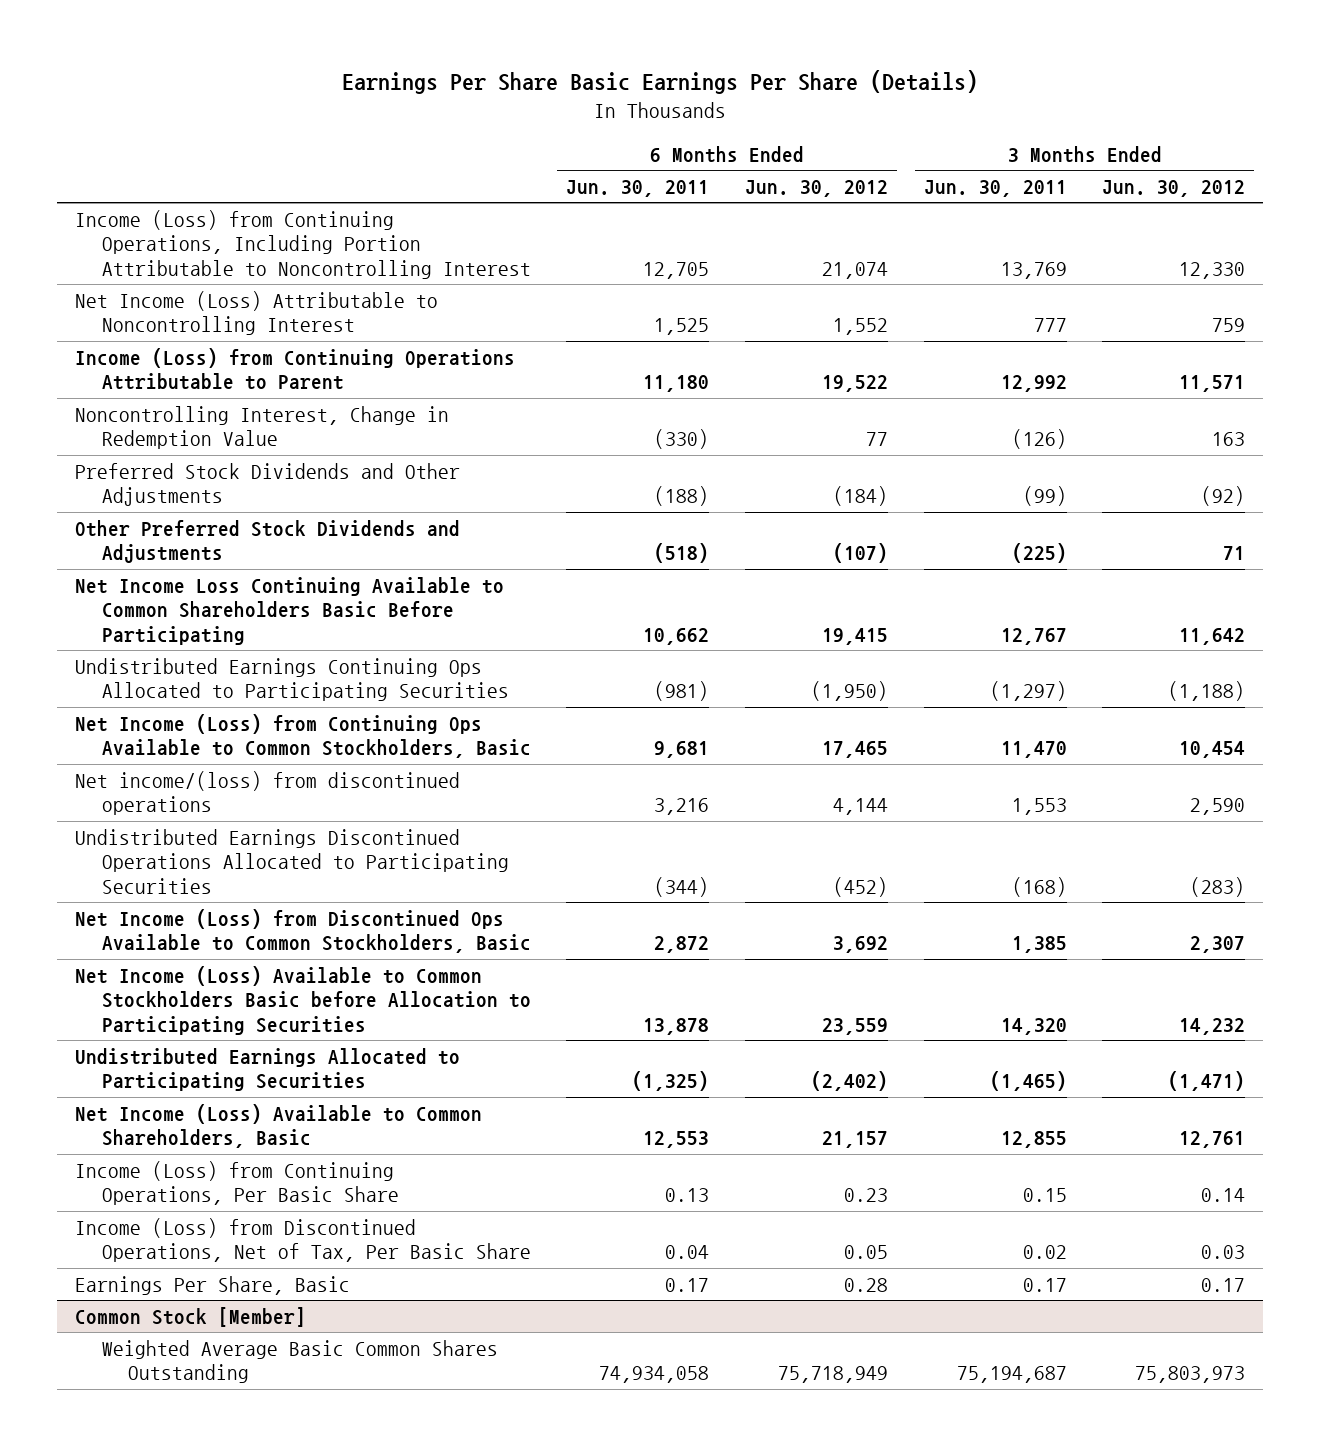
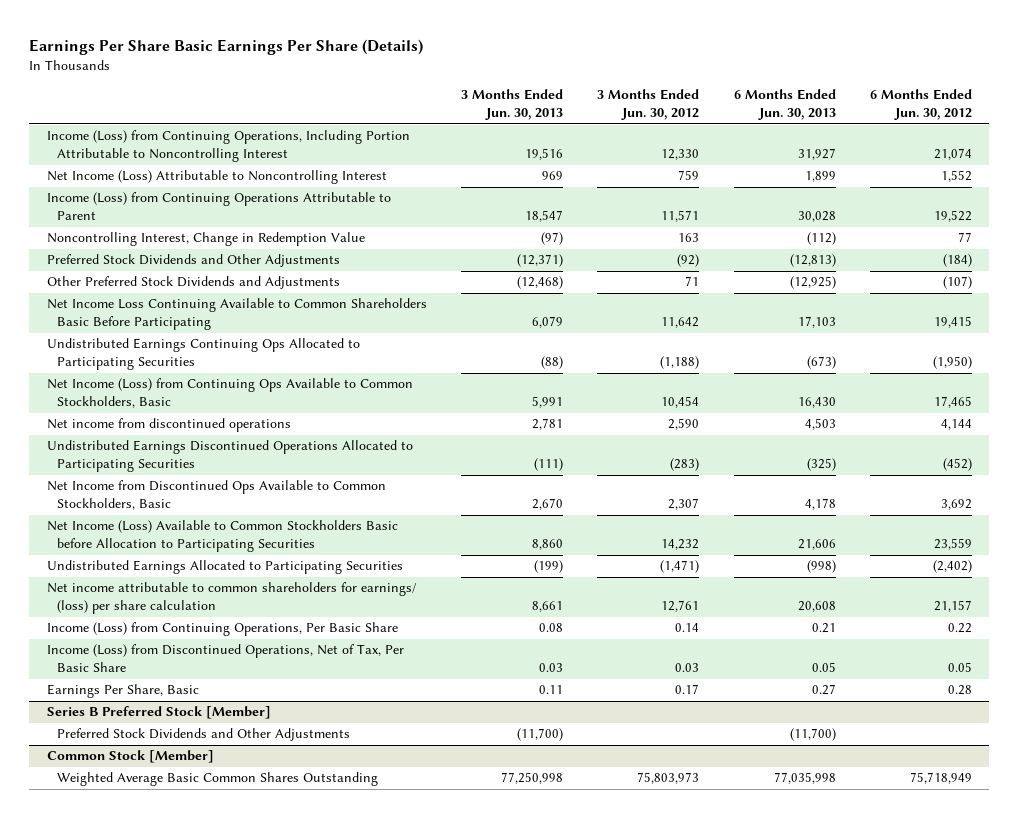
[566,179,710,197] Jun. 30, 2011 -> none
[923,179,1067,197] Jun. 30, 2011 -> none
none -> [460,89,563,121] 3 Months Ended Jun. 30, 2013
none -> [733,89,836,121] 6 Months Ended Jun. 30, 2013
[75,770,461,816] Net income/(loss) from discontinued operations -> [46,418,291,433] Net income from discontinued operations
[75,908,531,954] Net Income (Loss) from Discontinued Ops Available to Common Stockholders, Basic -> [46,480,386,511] Net Income from Discontinued Ops Available to Common Stockholders, Basic
[75,1103,483,1149] Net Income (Loss) Available to Common Shareholders, Basic -> [46,582,417,615] Net income attributable to common shareholders for earnings/ (loss) per share calculation
[844,1188,889,1203] 0.23 -> [948,623,973,634] 0.22
none -> [46,706,271,720] Series B Preferred Stock [Member]
none -> [56,728,350,742] Preferred Stock Dividends and Other Adjustments

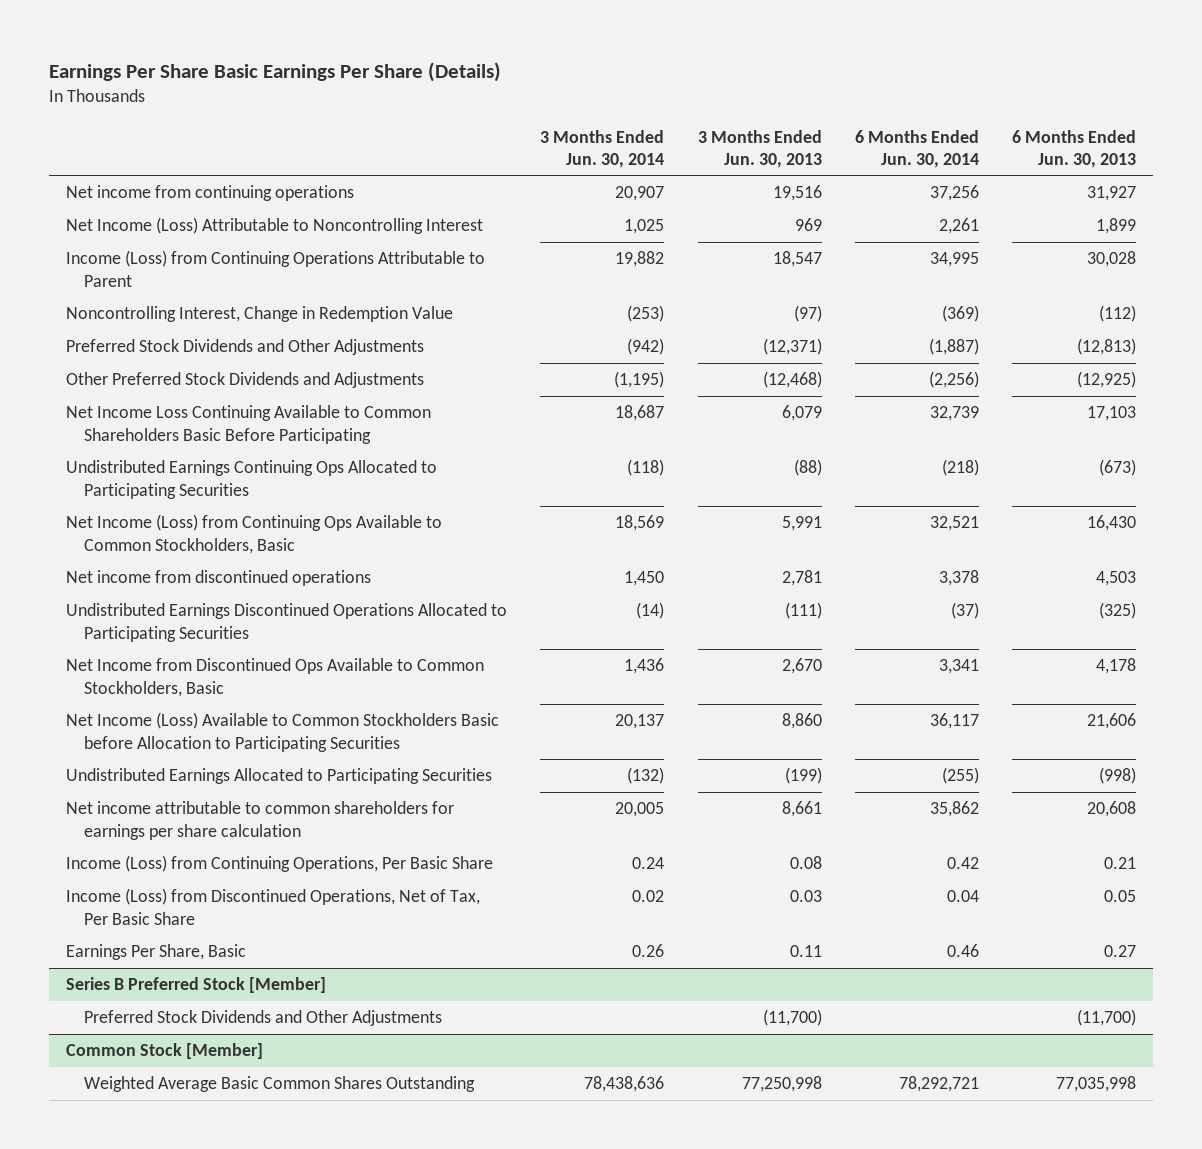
[597,89,700,121] 3 Months Ended Jun. 30, 2012 -> none
[870,89,973,121] 6 Months Ended Jun. 30, 2012 -> none
none -> [540,129,665,168] 3 Months Ended Jun. 30, 2014
none -> [854,129,979,168] 6 Months Ended Jun. 30, 2014
[46,130,410,163] Income (Loss) from Continuing Operations, Including Portion Attributable to Noncontrolling Interest -> [65,185,354,202] Net income from continuing operations
[46,582,417,615] Net income attributable to common shareholders for earnings/ (loss) per share calculation -> [65,801,454,840] Net income attributable to common shareholders for earnings per share calculation

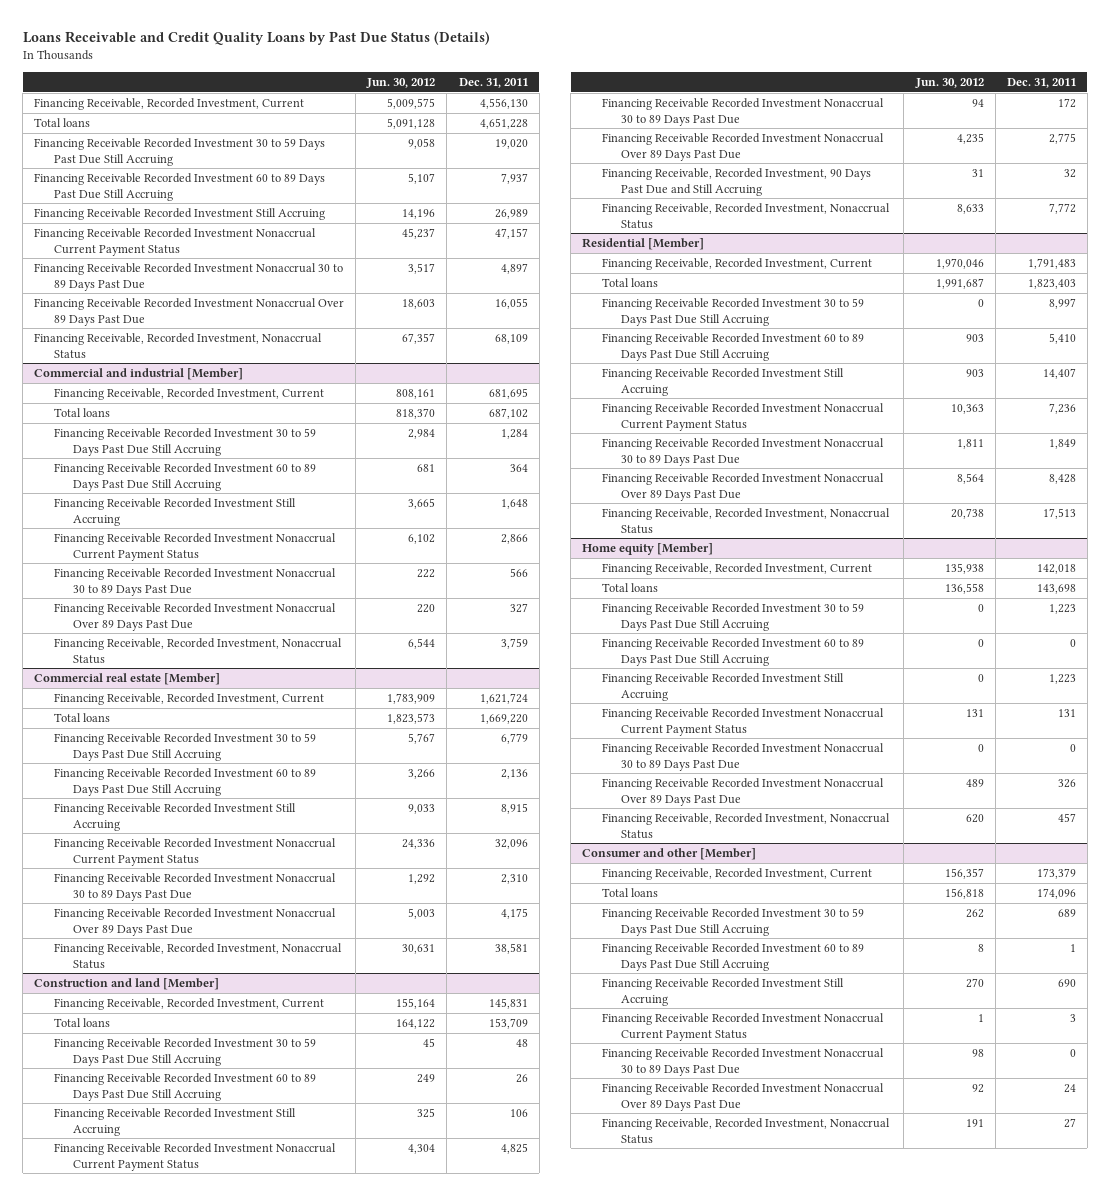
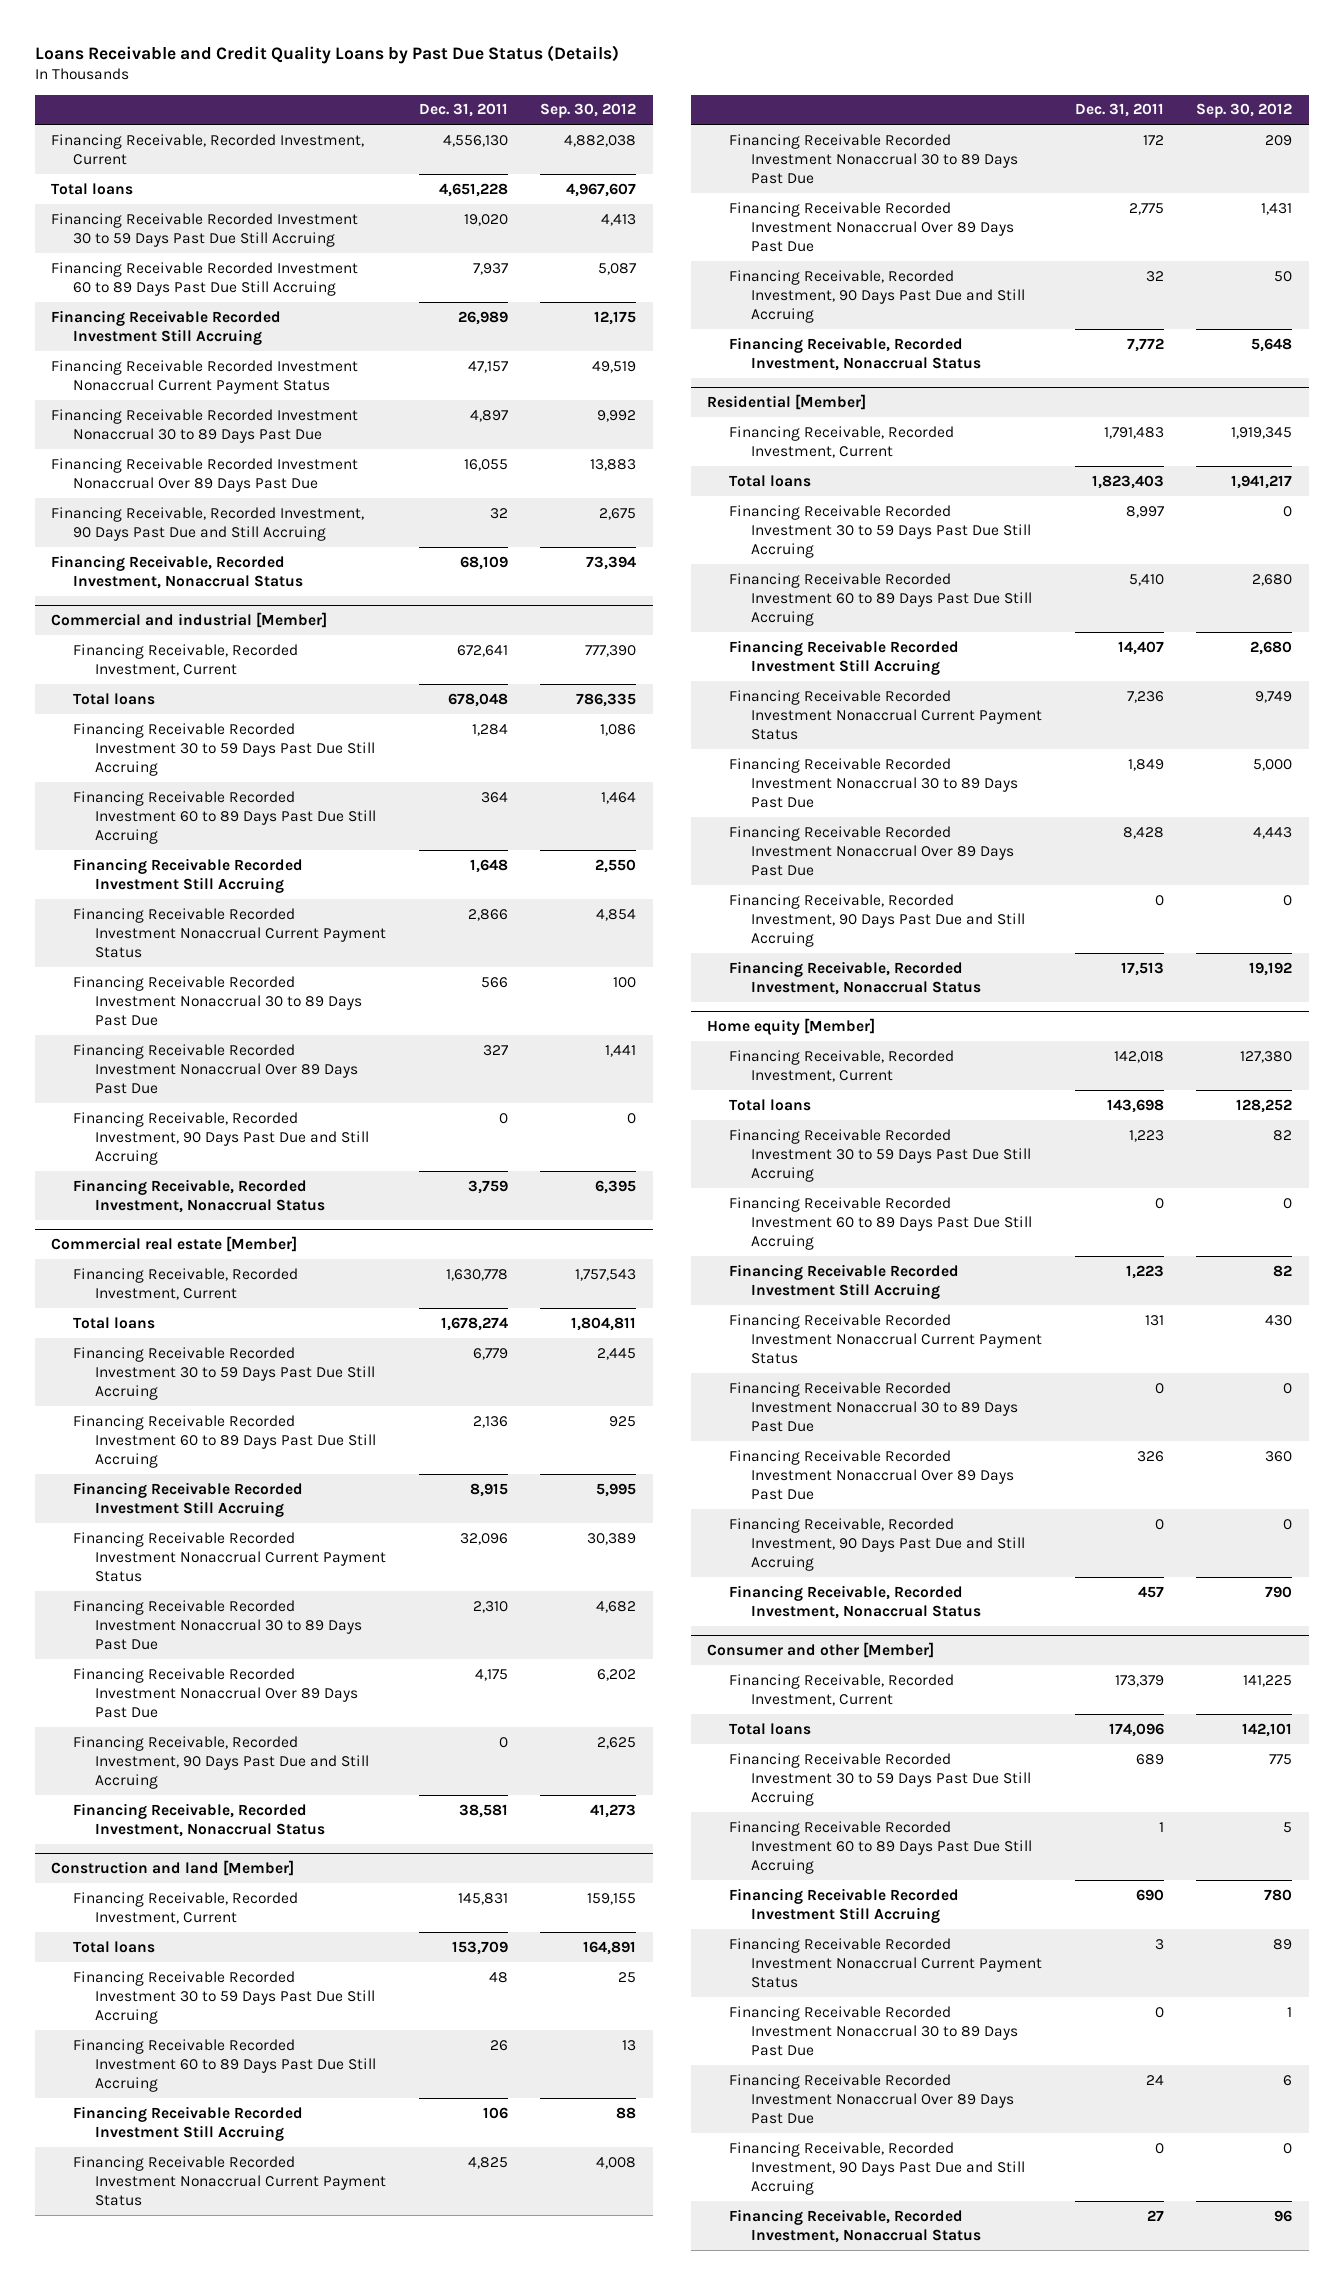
[366,78,436,89] Jun. 30, 2012 -> none
none -> [540,103,637,119] Sep. 30, 2012
none -> [51,506,365,541] Financing Receivable, Recorded Investment, 90 Days Past Due and Still Accruing
[488,388,528,400] 681,695 -> [456,644,508,657] 672,641
[488,408,528,420] 687,102 -> [447,692,508,707] 678,048
none -> [73,1111,370,1165] Financing Receivable, Recorded Investment, 90 Days Past Due and Still Accruing
[479,693,528,705] 1,621,724 -> [445,1268,508,1281] 1,630,778
[479,714,528,725] 1,669,220 -> [440,1316,508,1331] 1,678,274
none -> [73,1735,370,1789] Financing Receivable, Recorded Investment, 90 Days Past Due and Still Accruing
none -> [729,893,1026,947] Financing Receivable, Recorded Investment, 90 Days Past Due and Still Accruing
none -> [729,1517,1026,1571] Financing Receivable, Recorded Investment, 90 Days Past Due and Still Accruing
none -> [729,2141,1026,2195] Financing Receivable, Recorded Investment, 90 Days Past Due and Still Accruing

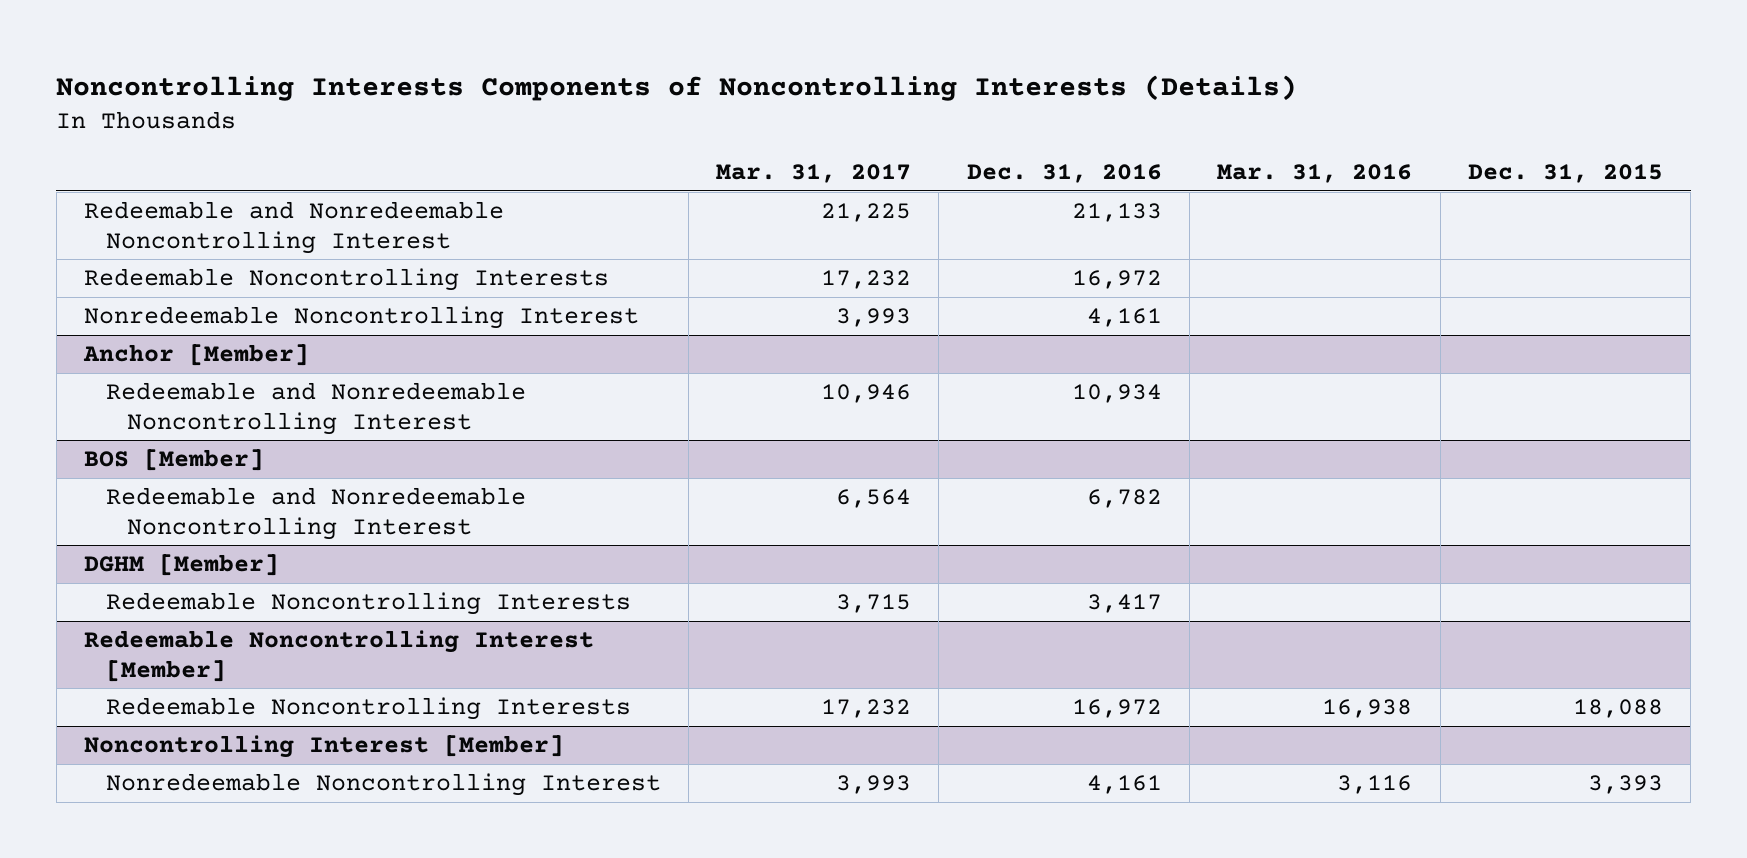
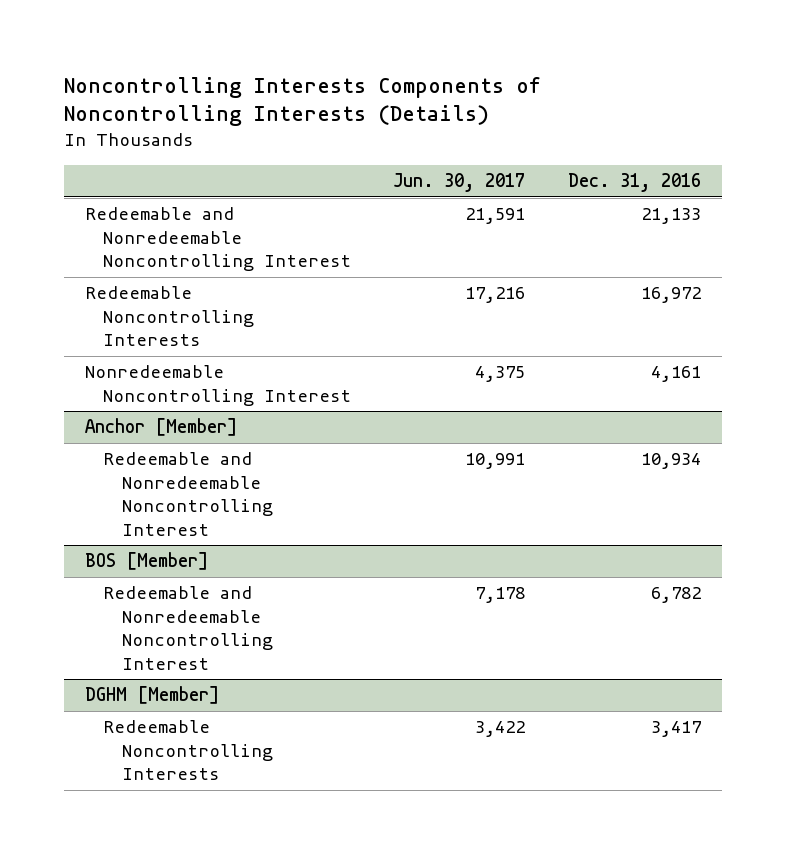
[716,164,912,184] Mar. 31, 2017 -> none
[1217,164,1413,184] Mar. 31, 2016 -> none
[1467,164,1663,184] Dec. 31, 2015 -> none
none -> [393,173,526,193] Jun. 30, 2017
[84,630,595,682] Redeemable Noncontrolling Interest [Member] -> none
[105,697,631,721] Redeemable Noncontrolling Interests -> none
[84,735,565,759] Noncontrolling Interest [Member] -> none
[105,773,661,797] Nonredeemable Noncontrolling Interest -> none

